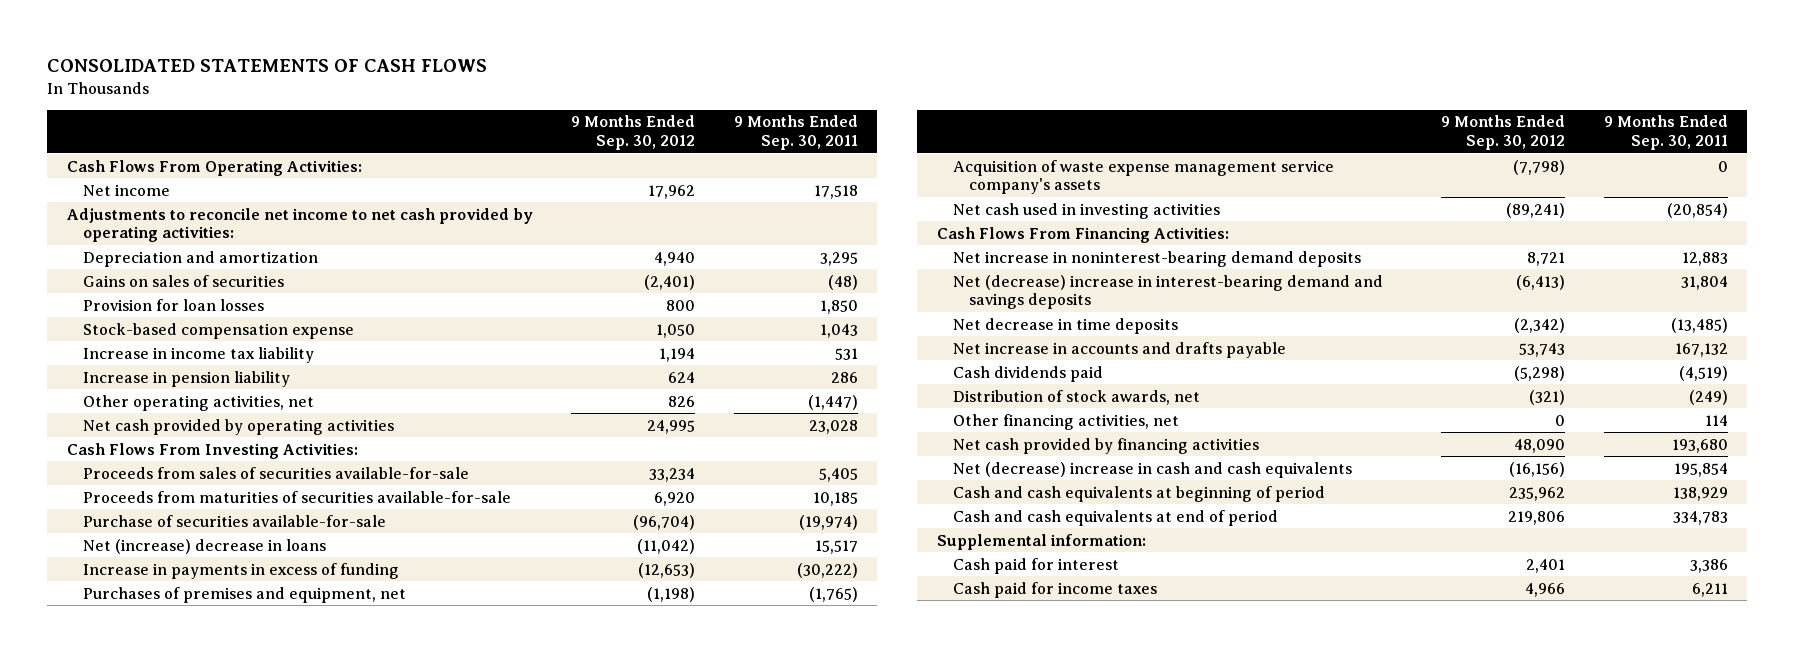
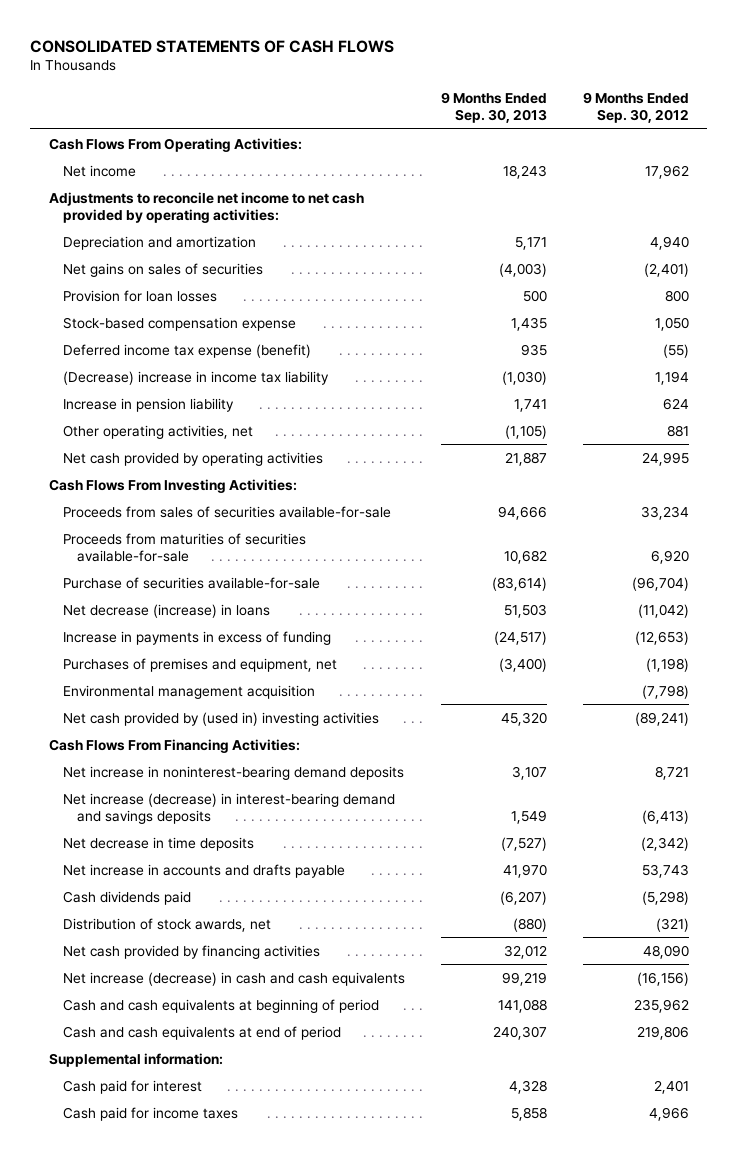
[734,115,859,150] 9 Months Ended Sep. 30, 2011 -> none
none -> [440,91,547,123] 9 Months Ended Sep. 30, 2013
[83,274,285,287] Gains on sales of securities -> [62,262,263,277] Net gains on sales of securities
none -> [62,343,311,358] Deferred income tax expense (benefit)
[83,346,315,363] Increase in income tax liability -> [62,370,329,385] (Decrease) increase in income tax liability
[668,395,696,407] 826 -> [666,424,689,437] 881
[83,538,327,554] Net (increase) decrease in loans -> [62,603,270,618] Net decrease (increase) in loans
[952,159,1334,195] Acquisition of waste expense management service company's assets -> [62,684,315,699] Environmental management acquisition
[952,202,1220,219] Net cash used in investing activities -> [62,711,379,726] Net cash provided by (used in) investing activities
[952,274,1383,310] Net (decrease) increase in interest-bearing demand and savings deposits -> [62,792,395,824] Net increase (decrease) in interest-bearing demand and savings deposits
[952,413,1179,430] Other financing activities, net -> none
[952,461,1352,478] Net (decrease) increase in cash and cash equivalents -> [62,971,405,986] Net increase (decrease) in cash and cash equivalents

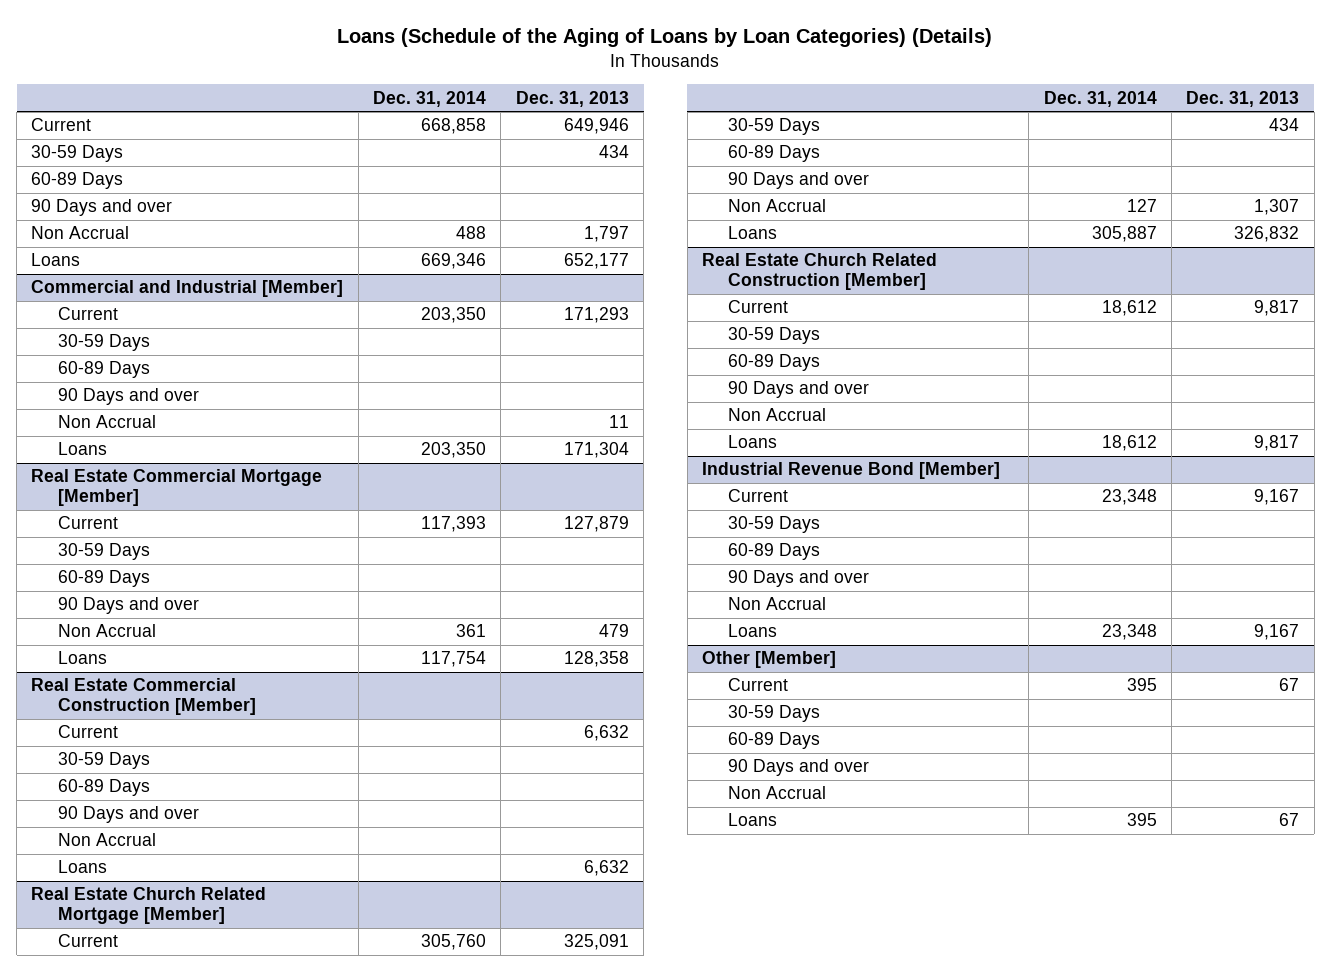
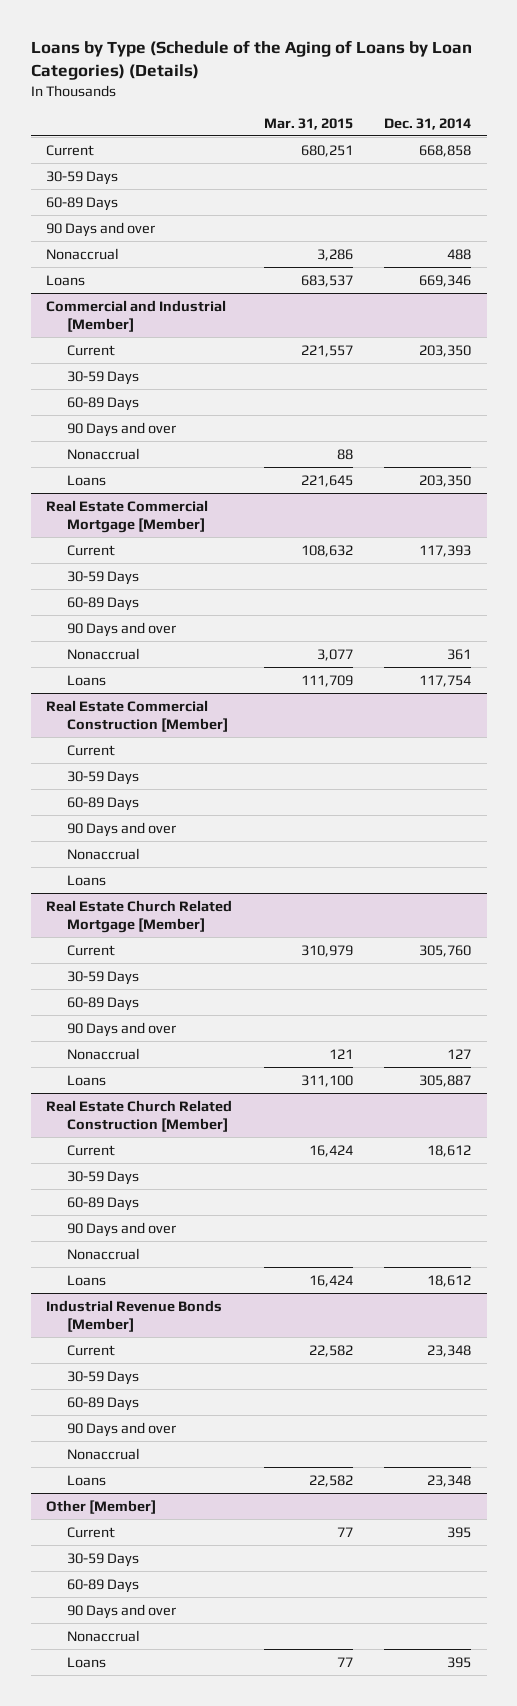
[337,28,993,48] Loans (Schedule of the Aging of Loans by Loan Categories) (Details) -> [30,40,472,80] Loans by Type (Schedule of the Aging of Loans by Loan Categories) (Details)
[515,90,629,107] Dec. 31, 2013 -> none
none -> [263,117,353,130] Mar. 31, 2015
[31,226,130,240] Non Accrual -> [46,247,120,260] Nonaccrual
[57,415,156,429] Non Accrual -> [67,447,141,460] Nonaccrual
[57,624,156,638] Non Accrual -> [67,647,141,660] Nonaccrual
[57,833,156,847] Non Accrual -> [67,847,141,860] Nonaccrual
[728,199,827,213] Non Accrual -> [67,1047,141,1060] Nonaccrual
[728,408,827,422] Non Accrual -> [67,1247,141,1260] Nonaccrual
[701,462,1000,480] Industrial Revenue Bond [Member] -> [46,1299,223,1332] Industrial Revenue Bonds [Member]
[728,597,827,611] Non Accrual -> [67,1447,141,1460] Nonaccrual
[728,786,827,800] Non Accrual -> [67,1629,141,1642] Nonaccrual

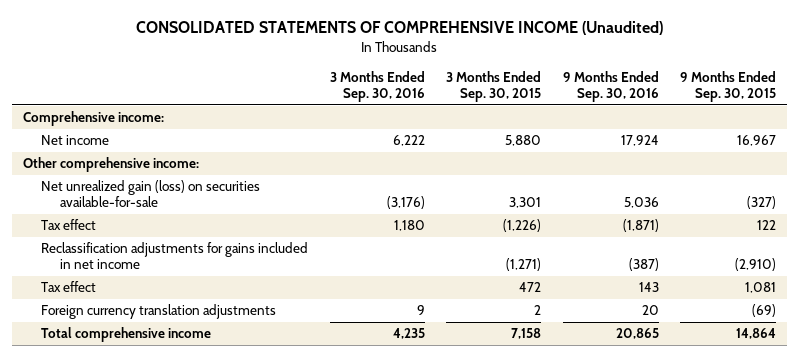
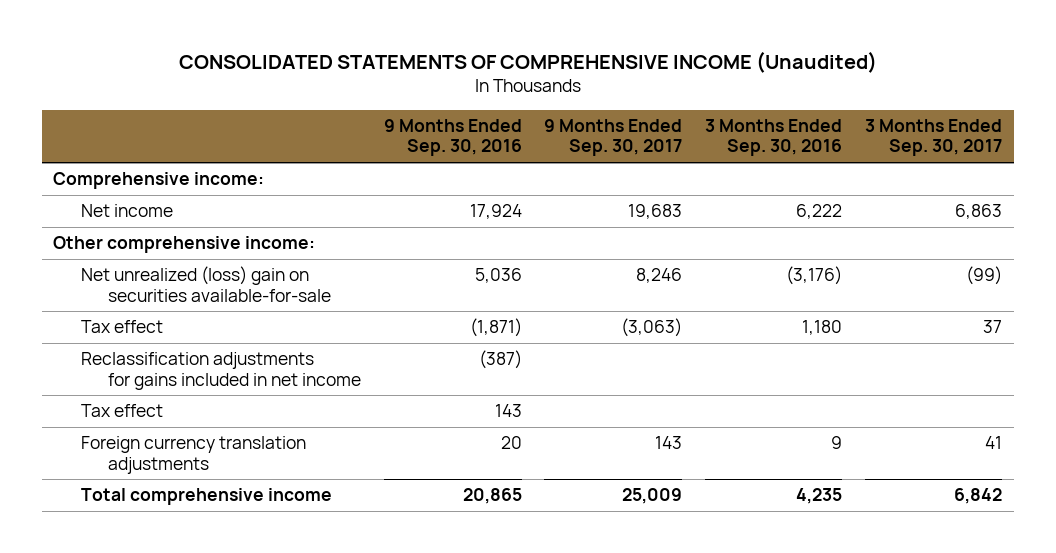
[446,70,542,102] 3 Months Ended Sep. 30, 2015 -> none
[680,70,777,102] 9 Months Ended Sep. 30, 2015 -> none
none -> [544,118,683,157] 9 Months Ended Sep. 30, 2017
none -> [865,118,1003,157] 3 Months Ended Sep. 30, 2017
[41,180,261,208] Net unrealized gain (loss) on securities available-for-sale -> [80,266,331,302] Net unrealized (loss) gain on securities available-for-sale

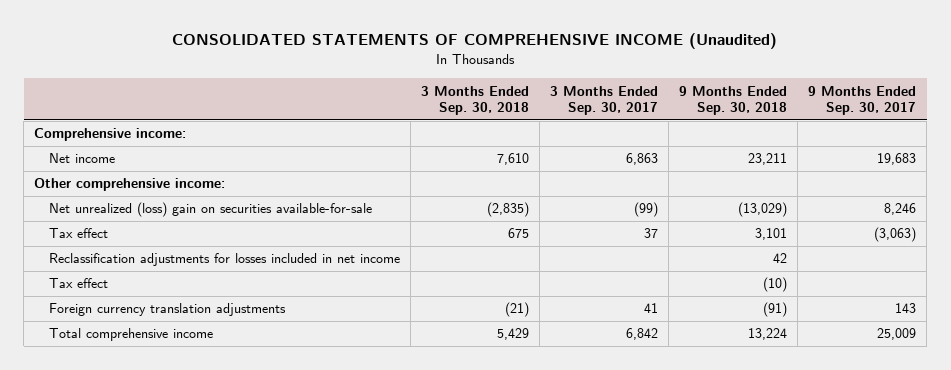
[383,118,522,157] 9 Months Ended Sep. 30, 2016 -> none
[705,118,843,157] 3 Months Ended Sep. 30, 2016 -> none
none -> [421,85,530,116] 3 Months Ended Sep. 30, 2018
none -> [679,85,788,116] 9 Months Ended Sep. 30, 2018
[80,352,361,390] Reclassification adjustments for gains included in net income -> [49,253,401,267] Reclassification adjustments for losses included in net income

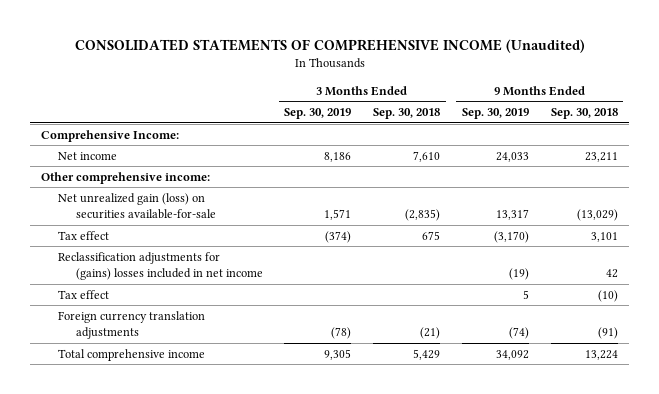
[550,85,659,116] 3 Months Ended Sep. 30, 2017 -> none
[808,85,917,116] 9 Months Ended Sep. 30, 2017 -> none
none -> [284,108,352,120] Sep. 30, 2019
none -> [461,108,529,120] Sep. 30, 2019
[34,128,187,142] Comprehensive income: -> [41,129,180,142] Comprehensive Income:
[49,202,373,218] Net unrealized (loss) gain on securities available-for-sale -> [58,192,216,220] Net unrealized gain (loss) on securities available-for-sale
[49,253,401,267] Reclassification adjustments for losses included in net income -> [58,251,263,281] Reclassification adjustments for (gains) losses included in net income

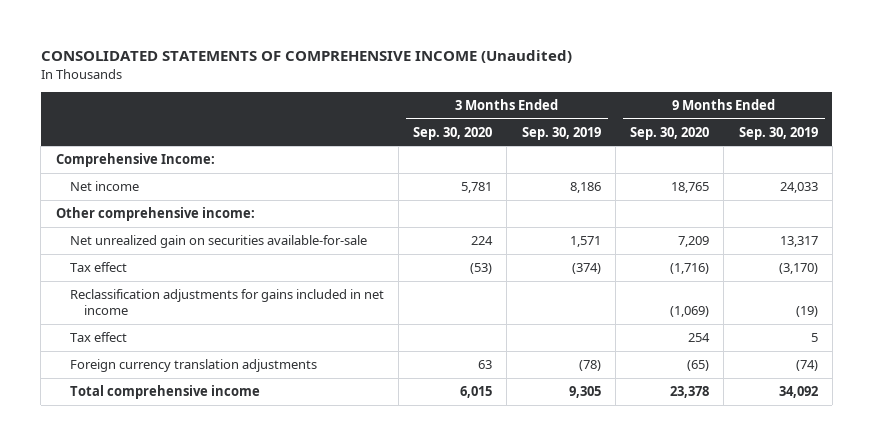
[373,108,441,120] Sep. 30, 2018 -> none
[550,108,618,120] Sep. 30, 2018 -> none
none -> [413,126,493,140] Sep. 30, 2020
none -> [630,126,710,140] Sep. 30, 2020
[58,192,216,220] Net unrealized gain (loss) on securities available-for-sale -> [69,235,367,249] Net unrealized gain on securities available-for-sale
[58,251,263,281] Reclassification adjustments for (gains) losses included in net income -> [69,289,384,316] Reclassification adjustments for gains included in net income

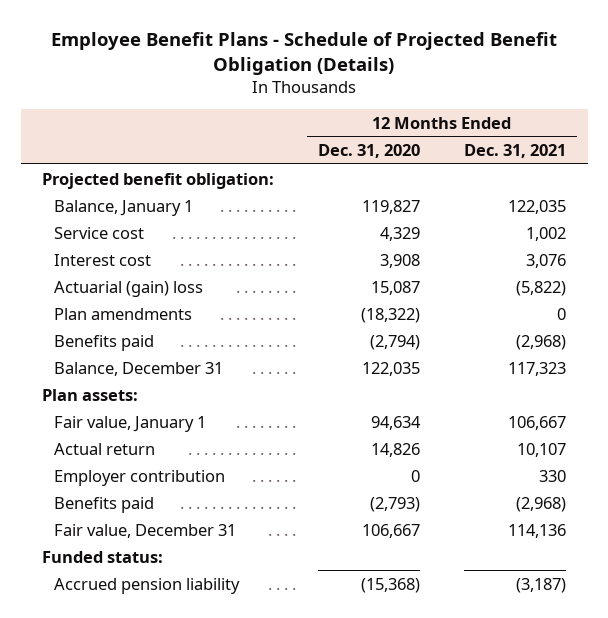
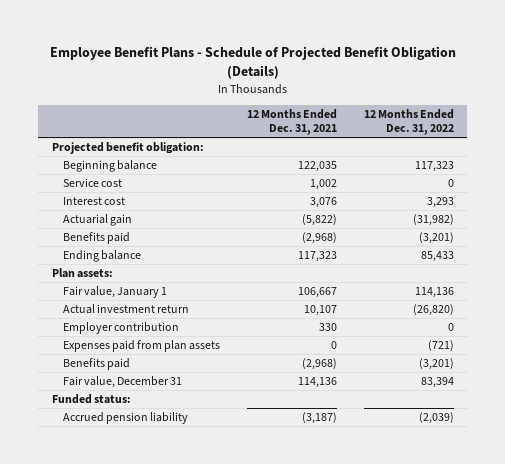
[318,144,421,159] Dec. 31, 2020 -> none
none -> [363,108,454,136] 12 Months Ended Dec. 31, 2022
[54,199,194,216] Balance, January 1 -> [63,159,158,172] Beginning balance
[54,307,193,320] Plan amendments -> none
[54,280,204,297] Actuarial (gain) loss -> [63,213,133,226] Actuarial gain
[54,361,224,376] Balance, December 31 -> [63,249,142,262] Ending balance
[54,442,156,455] Actual return -> [63,303,190,314] Actual investment return
none -> [63,339,221,352] Expenses paid from plan assets

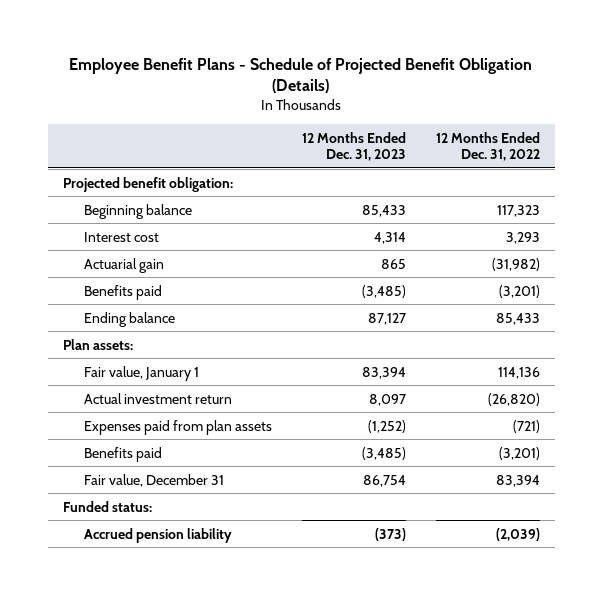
[246,108,337,136] 12 Months Ended Dec. 31, 2021 -> none
none -> [301,131,406,162] 12 Months Ended Dec. 31, 2023
[63,177,123,187] Service cost -> none
[63,321,180,334] Employer contribution -> none

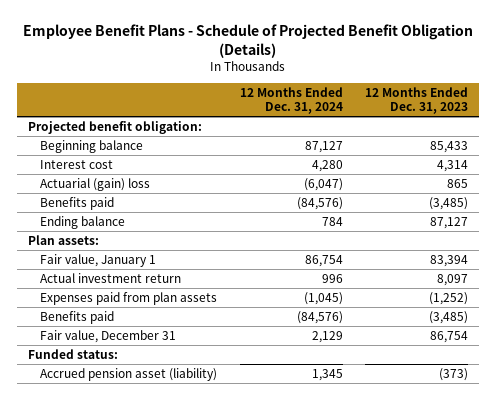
[435,131,540,162] 12 Months Ended Dec. 31, 2022 -> none
none -> [239,86,343,115] 12 Months Ended Dec. 31, 2024
[83,257,164,273] Actuarial gain -> [40,178,151,192] Actuarial (gain) loss
[83,527,232,543] Accrued pension liability -> [40,368,218,382] Accrued pension asset (liability)

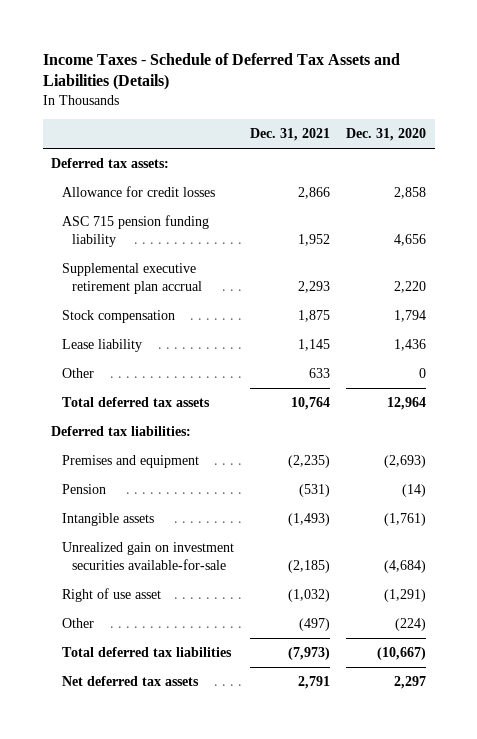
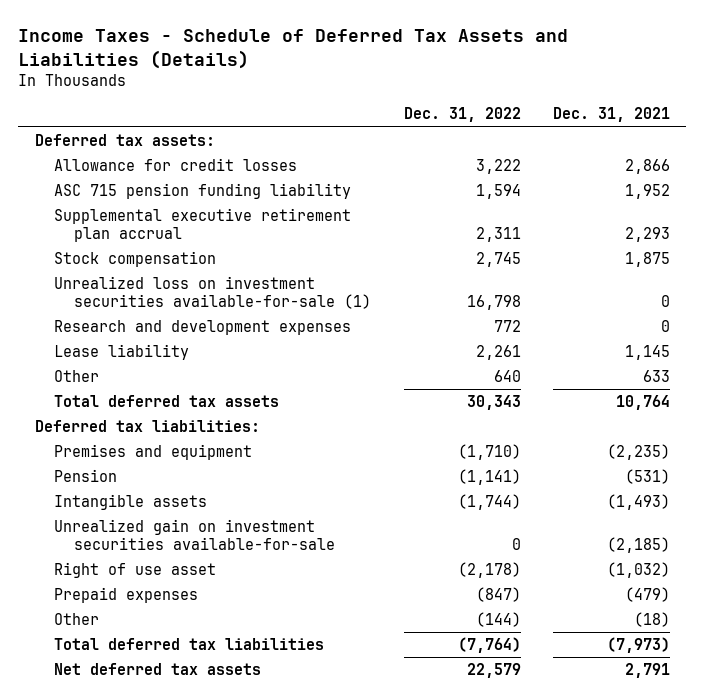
[346,128,427,142] Dec. 31, 2020 -> none
none -> [403,107,521,123] Dec. 31, 2022
none -> [54,276,372,309] Unrealized loss on investment securities available-for-sale (1)
none -> [54,320,352,336] Research and development expenses
none -> [54,587,199,604] Prepaid expenses
[299,618,331,632] (497) -> [633,612,670,628] (18)

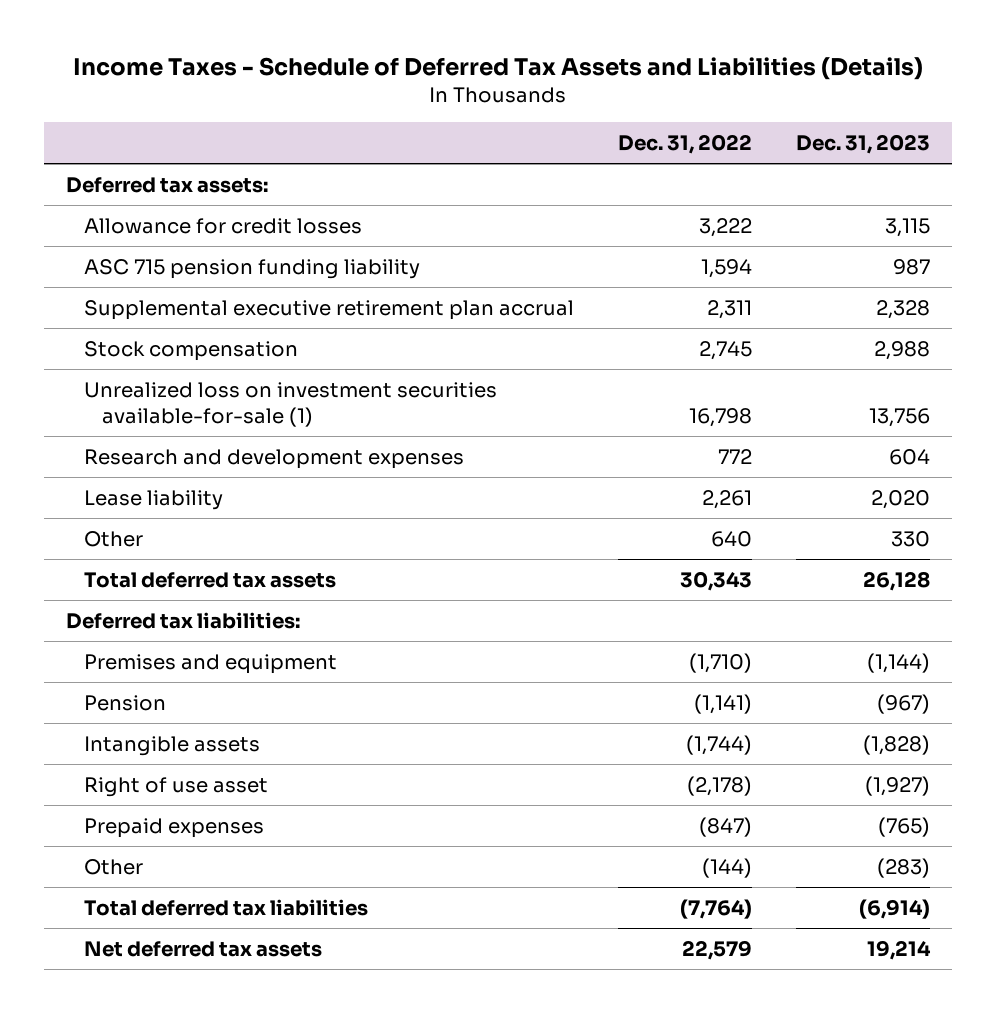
[552,107,670,123] Dec. 31, 2021 -> none
none -> [796,133,931,154] Dec. 31, 2023
[54,519,336,550] Unrealized gain on investment securities available-for-sale -> none

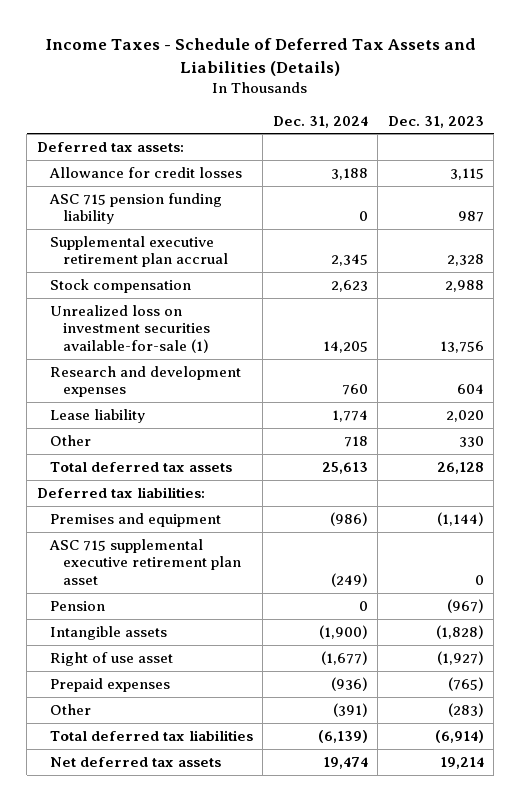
[618,133,753,154] Dec. 31, 2022 -> none
none -> [272,115,368,128] Dec. 31, 2024
none -> [48,539,242,585] ASC 715 supplemental executive retirement plan asset

